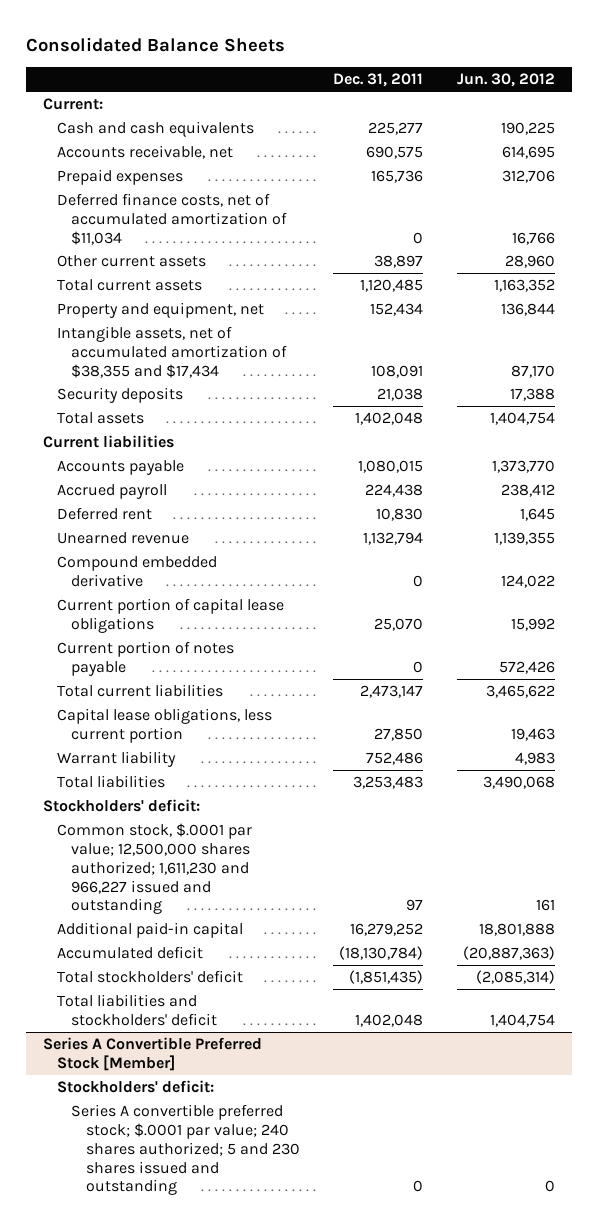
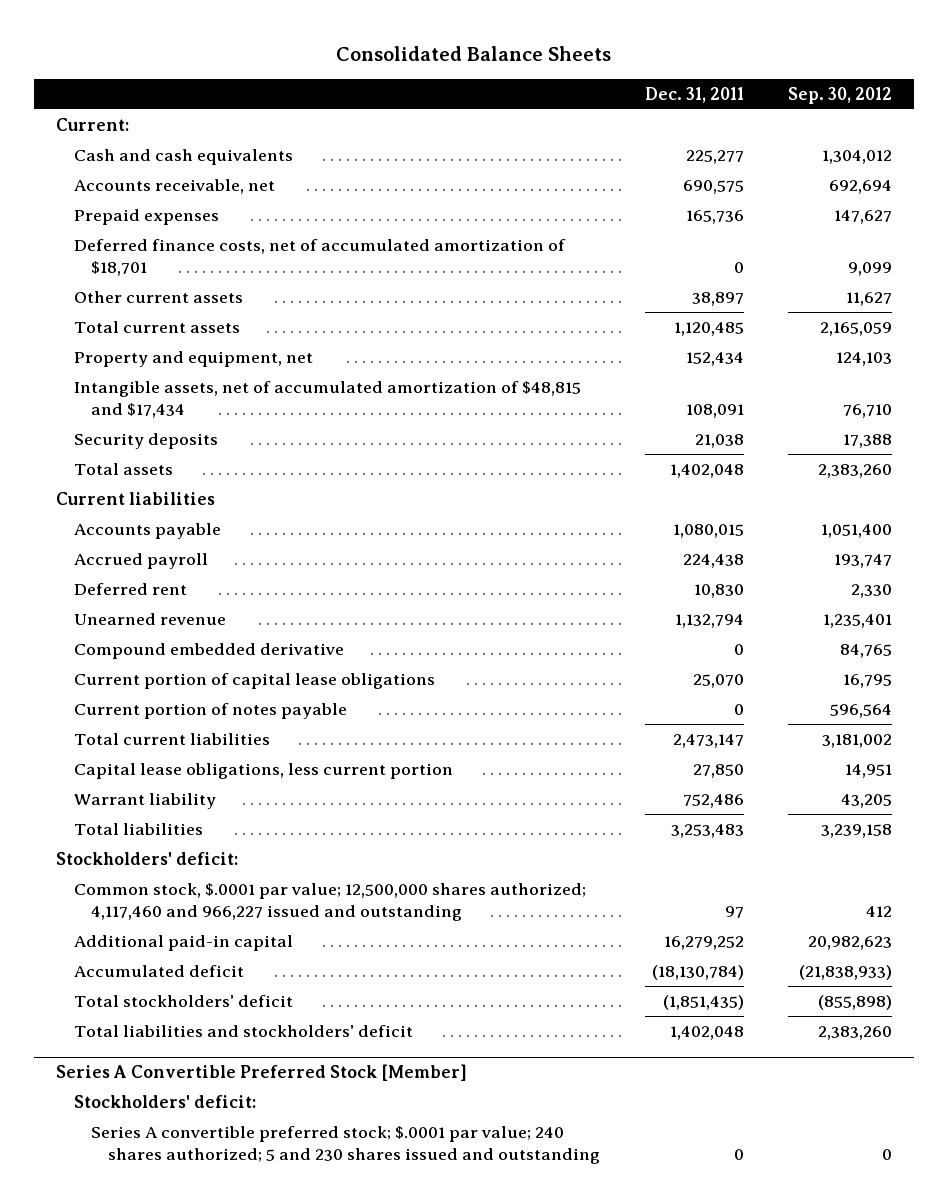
[457,73,556,88] Jun. 30, 2012 -> none
none -> [787,86,892,104] Sep. 30, 2012
[57,192,288,245] Deferred finance costs, net of accumulated amortization of $11,034 -> [73,238,566,277] Deferred finance costs, net of accumulated amortization of $18,701
[57,325,288,378] Intangible assets, net of accumulated amortization of $38,355 and $17,434 -> [73,380,581,419] Intangible assets, net of accumulated amortization of $48,815 and $17,434
[57,822,253,915] Common stock, $.0001 par value; 12,500,000 shares authorized; 1,611,230 and 966,227 issued and outstanding -> [73,882,586,922] Common stock, $.0001 par value; 12,500,000 shares authorized; 4,117,460 and 966,227 issued and outstanding

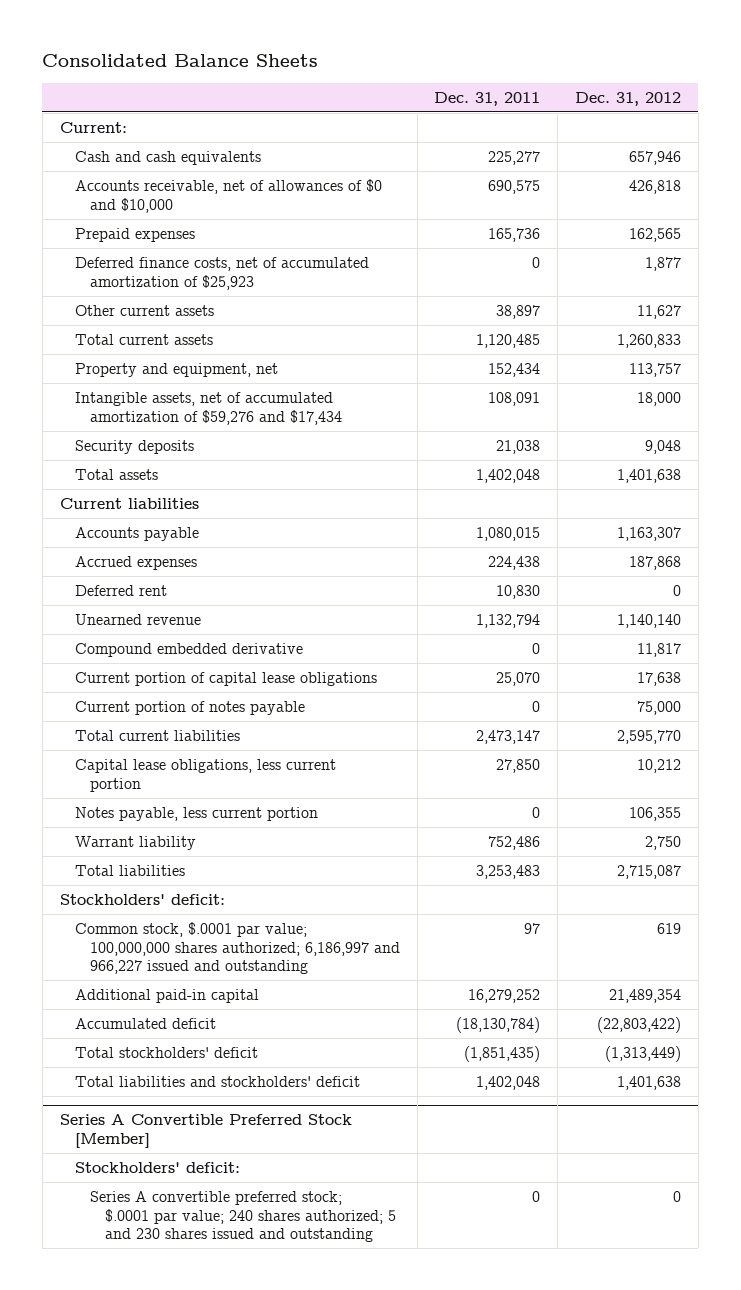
[787,86,892,104] Sep. 30, 2012 -> none
none -> [574,91,681,106] Dec. 31, 2012
[73,178,275,194] Accounts receivable, net -> [74,178,382,213] Accounts receivable, net of allowances of $0 and $10,000
[73,238,566,277] Deferred finance costs, net of accumulated amortization of $18,701 -> [74,256,369,290] Deferred finance costs, net of accumulated amortization of $25,923
[73,380,581,419] Intangible assets, net of accumulated amortization of $48,815 and $17,434 -> [74,391,342,425] Intangible assets, net of accumulated amortization of $59,276 and $17,434
[73,552,208,569] Accrued payroll -> [74,555,197,570] Accrued expenses
none -> [74,806,318,821] Notes payable, less current portion
[73,882,586,922] Common stock, $.0001 par value; 12,500,000 shares authorized; 4,117,460 and 966,227 issued and outstanding -> [74,921,400,975] Common stock, $.0001 par value; 100,000,000 shares authorized; 6,186,997 and 966,227 issued and outstanding

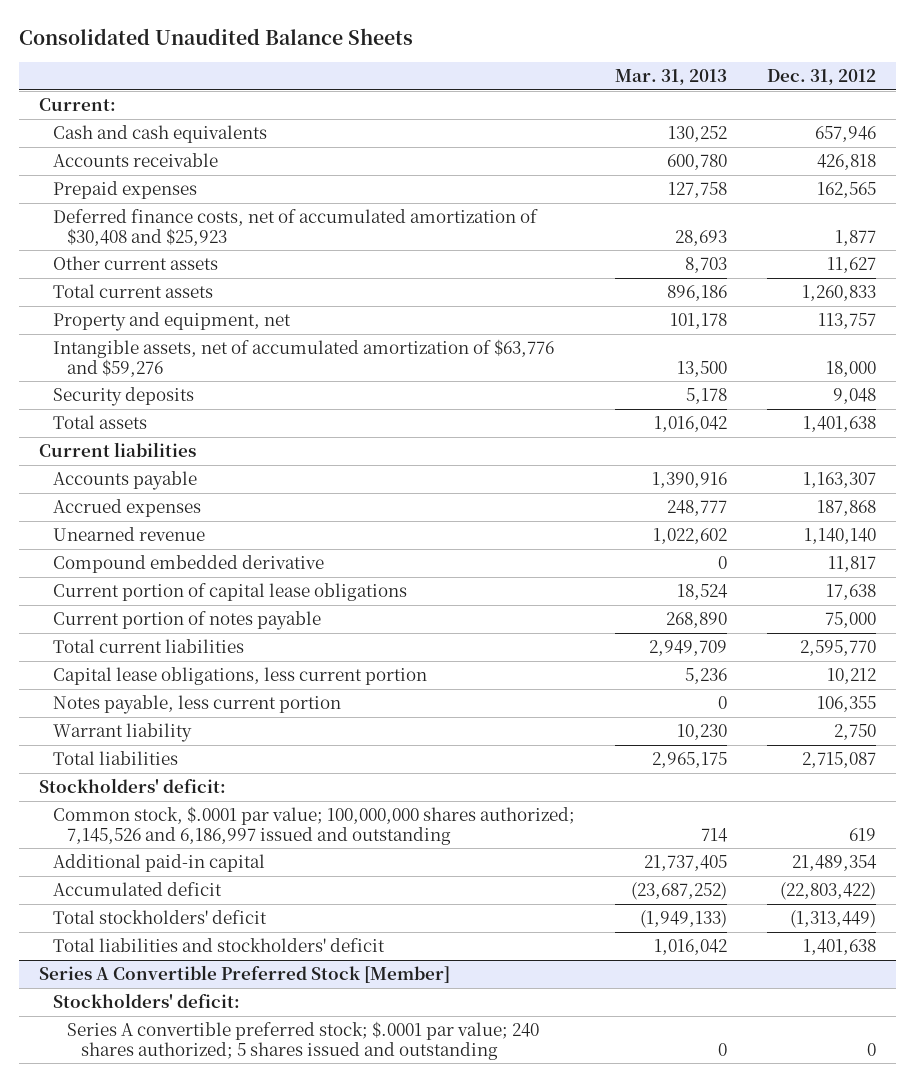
[42,54,319,68] Consolidated Balance Sheets -> [19,28,414,46] Consolidated Unaudited Balance Sheets
[434,91,541,106] Dec. 31, 2011 -> none
none -> [615,68,728,85] Mar. 31, 2013
[74,178,382,213] Accounts receivable, net of allowances of $0 and $10,000 -> [53,152,219,167] Accounts receivable
[74,256,369,290] Deferred finance costs, net of accumulated amortization of $25,923 -> [53,208,539,246] Deferred finance costs, net of accumulated amortization of $30,408 and $25,923
[74,391,342,425] Intangible assets, net of accumulated amortization of $59,276 and $17,434 -> [53,338,555,377] Intangible assets, net of accumulated amortization of $63,776 and $59,276
[74,584,167,596] Deferred rent -> none
[74,921,400,975] Common stock, $.0001 par value; 100,000,000 shares authorized; 6,186,997 and 966,227 issued and outstanding -> [53,805,576,845] Common stock, $.0001 par value; 100,000,000 shares authorized; 7,145,526 and 6,186,997 issued and outstanding
[89,1190,397,1243] Series A convertible preferred stock; $.0001 par value; 240 shares authorized; 5 and 230 shares issued and outstanding -> [66,1020,539,1060] Series A convertible preferred stock; $.0001 par value; 240 shares authorized; 5 shares issued and outstanding

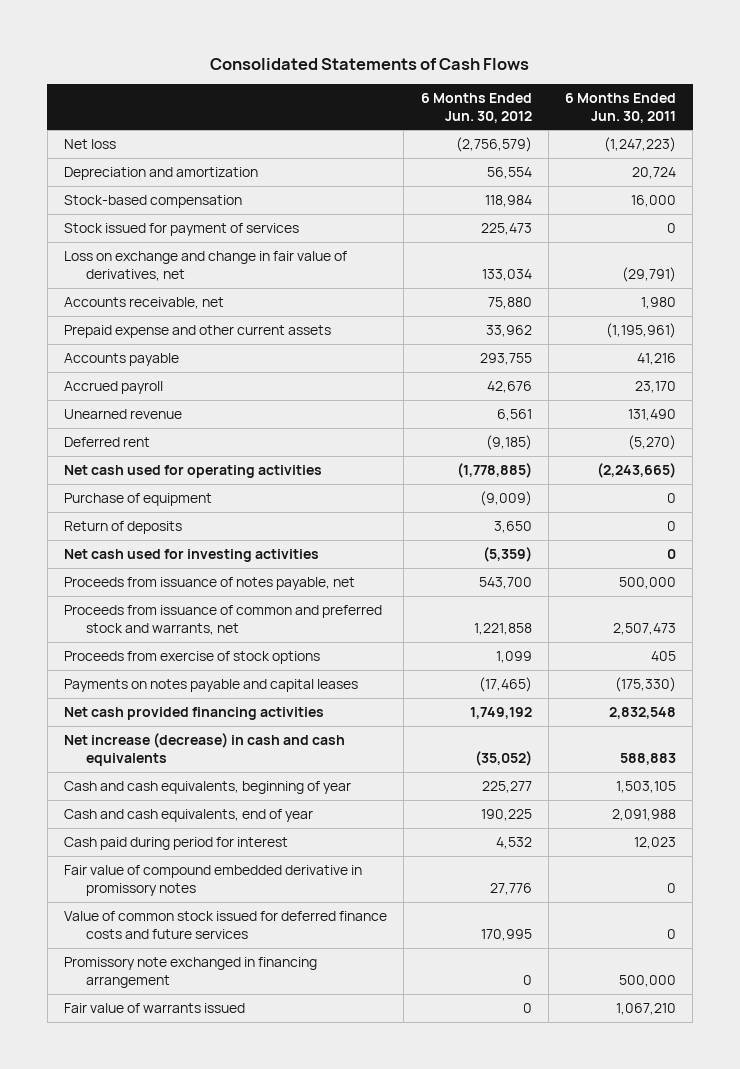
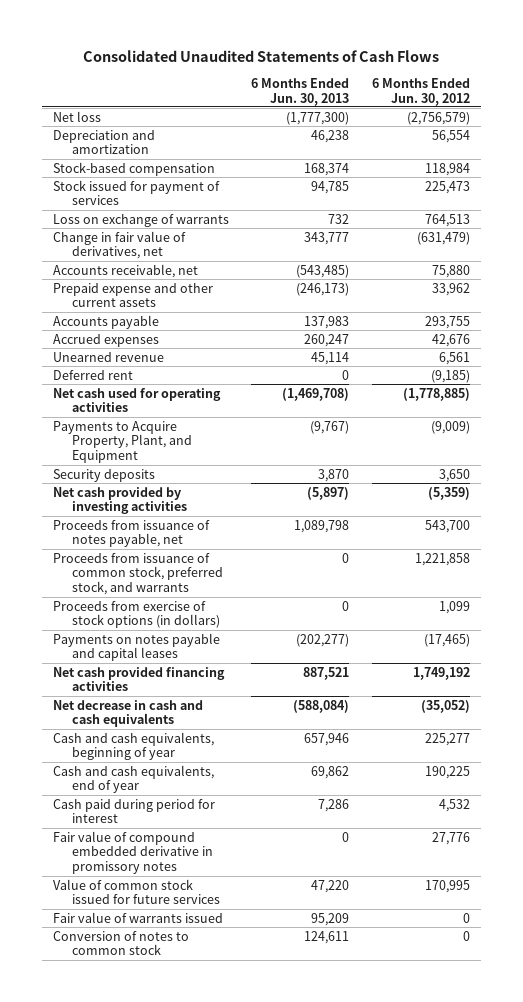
[210,57,530,70] Consolidated Statements of Cash Flows -> [83,49,440,62] Consolidated Unaudited Statements of Cash Flows
[565,92,677,123] 6 Months Ended Jun. 30, 2011 -> none
none -> [251,77,350,106] 6 Months Ended Jun. 30, 2013
none -> [53,213,230,227] Loss on exchange of warrants
[64,250,348,281] Loss on exchange and change in fair value of derivatives, net -> [53,230,187,260] Change in fair value of derivatives, net
[481,268,532,281] 133,034 -> [416,231,470,245] (631,479)
[64,380,164,394] Accrued payroll -> [53,333,160,347] Accrued expenses
[64,492,213,506] Purchase of equipment -> [53,420,193,464] Payments to Acquire Property, Plant, and Equipment
[64,520,183,534] Return of deposits -> [53,468,156,482] Security deposits
[64,548,320,562] Net cash used for investing activities -> [53,486,188,515] Net cash provided by investing activities
[64,604,383,635] Proceeds from issuance of common and preferred stock and warrants, net -> [53,552,224,596] Proceeds from issuance of common stock, preferred stock, and warrants
[64,650,321,664] Proceeds from exercise of stock options -> [53,600,221,629] Proceeds from exercise of stock options (in dollars)
[64,732,346,766] Net increase (decrease) in cash and cash equivalents -> [53,699,204,728] Net decrease in cash and cash equivalents
[64,956,318,988] Promissory note exchanged in financing arrangement -> none
[64,910,388,939] Value of common stock issued for deferred finance costs and future services -> [53,878,221,905] Value of common stock issued for future services
none -> [53,930,190,956] Conversion of notes to common stock

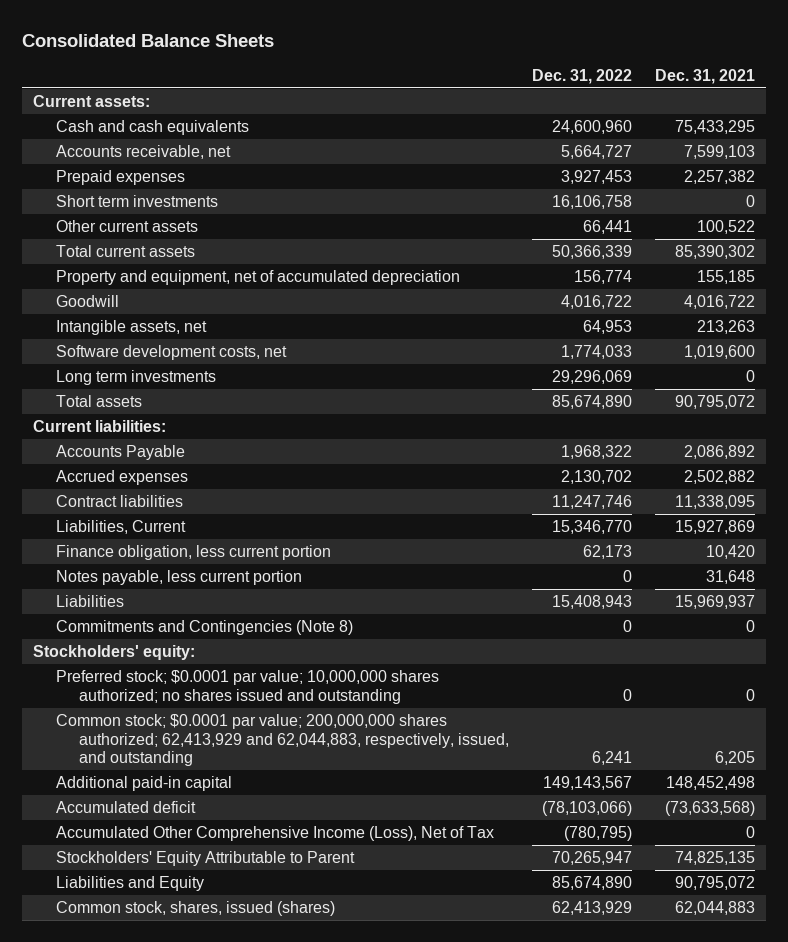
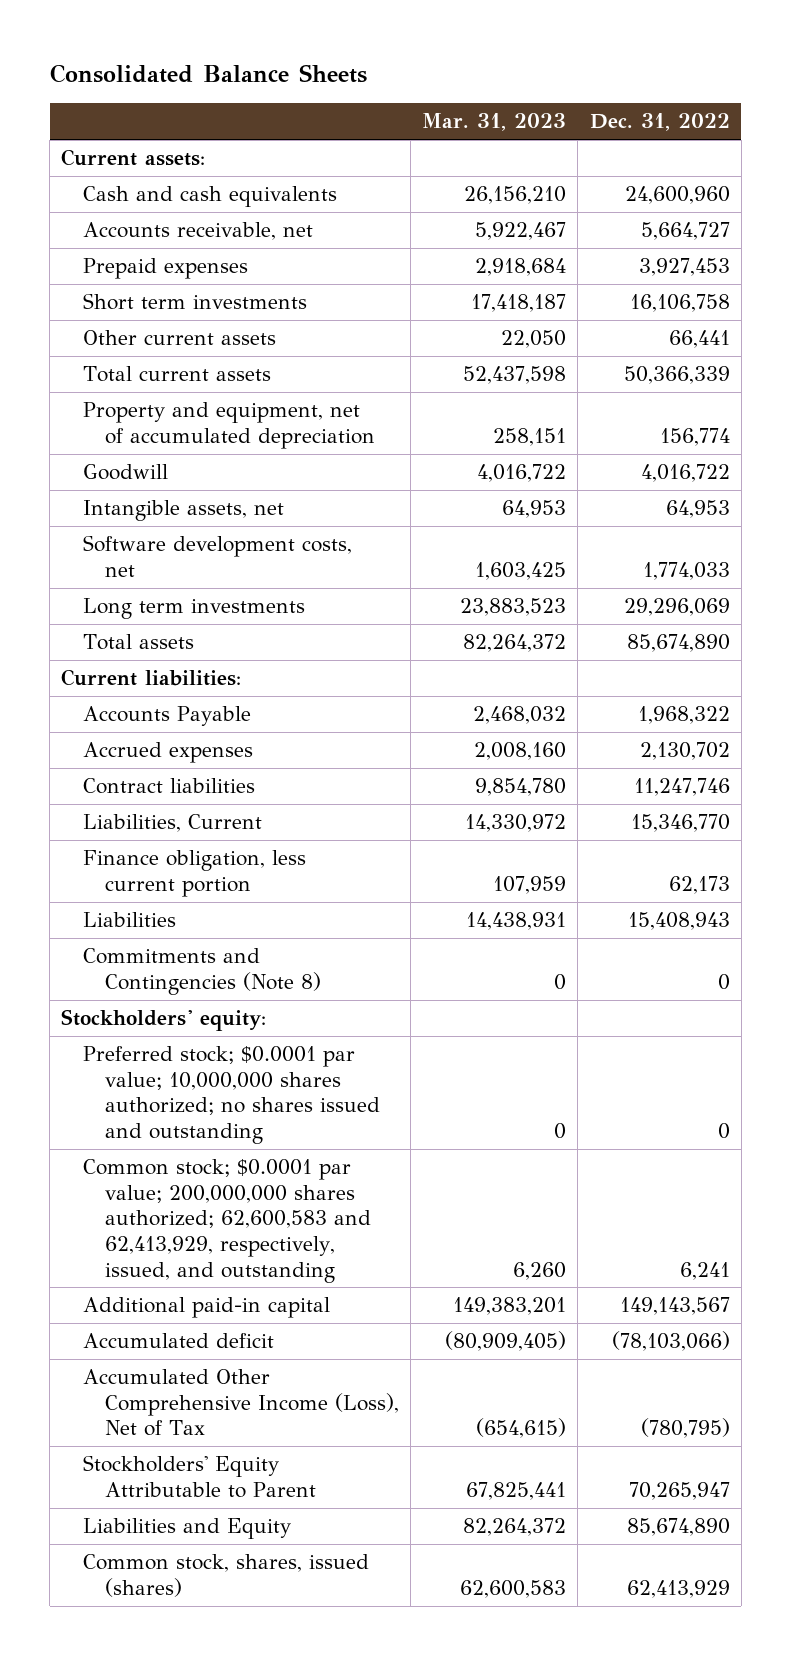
[654,68,755,84] Dec. 31, 2021 -> none
none -> [422,113,567,132] Mar. 31, 2023
[55,570,302,586] Notes payable, less current portion -> none
[55,714,509,767] Common stock; $0.0001 par value; 200,000,000 shares authorized; 62,413,929 and 62,044,883, respectively, issued, and outstanding -> [83,1159,372,1283] Common stock; $0.0001 par value; 200,000,000 shares authorized; 62,600,583 and 62,413,929, respectively, issued, and outstanding

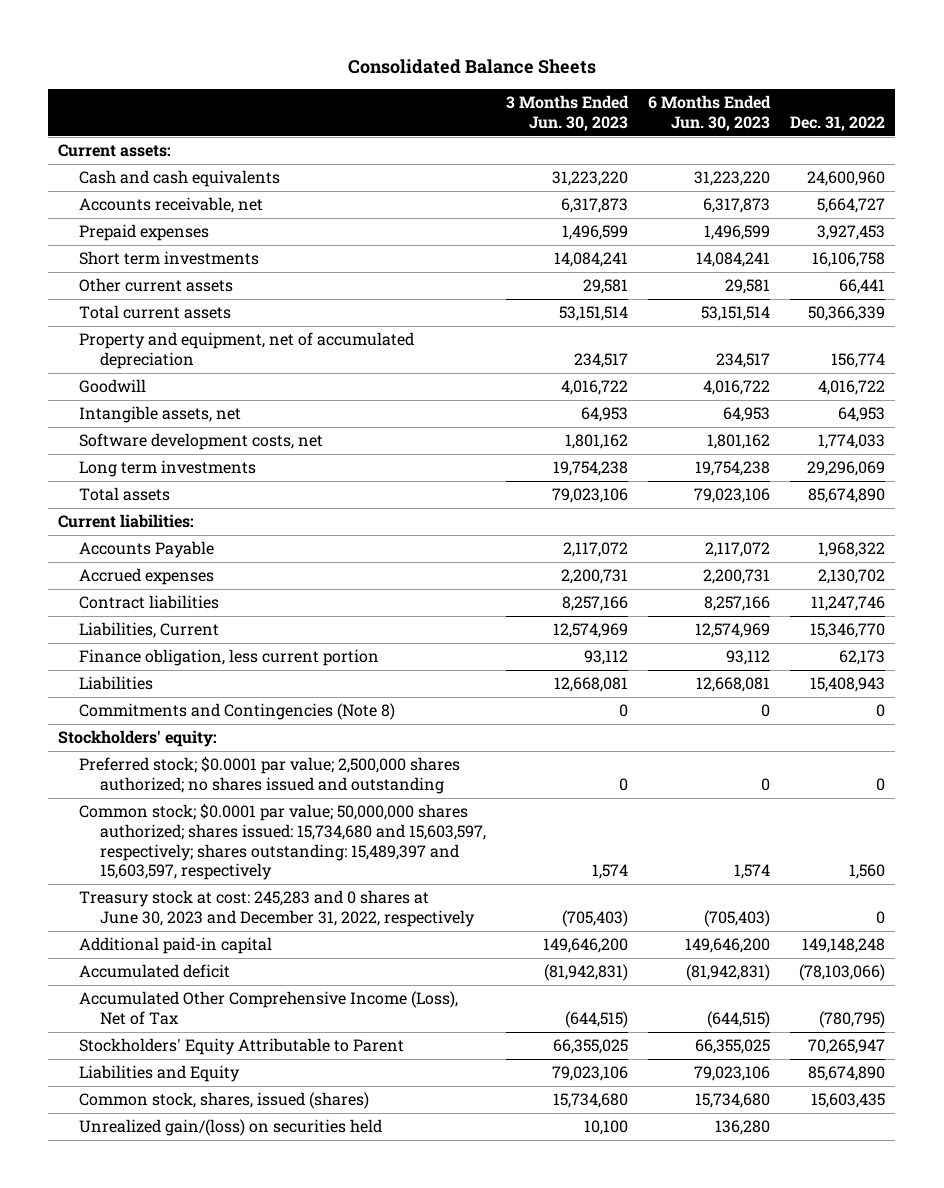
[422,113,567,132] Mar. 31, 2023 -> none
none -> [506,95,630,131] 3 Months Ended Jun. 30, 2023
none -> [648,95,772,131] 6 Months Ended Jun. 30, 2023
[83,1046,381,1144] Preferred stock; $0.0001 par value; 10,000,000 shares authorized; no shares issued and outstanding -> [79,756,461,795] Preferred stock; $0.0001 par value; 2,500,000 shares authorized; no shares issued and outstanding
[83,1159,372,1283] Common stock; $0.0001 par value; 200,000,000 shares authorized; 62,600,583 and 62,413,929, respectively, issued, and outstanding -> [79,803,487,881] Common stock; $0.0001 par value; 50,000,000 shares authorized; shares issued: 15,734,680 and 15,603,597, respectively; shares outstanding: 15,489,397 and 15,603,597, respectively
[679,1261,730,1280] 6,241 -> [849,864,886,880] 1,560
none -> [79,890,476,928] Treasury stock at cost: 245,283 and 0 shares at June 30, 2023 and December 31, 2022, respectively
[619,1297,730,1316] 149,143,567 -> [802,938,886,954] 149,148,248
[626,1579,730,1598] 62,413,929 -> [811,1093,886,1109] 15,603,435
none -> [79,1119,383,1137] Unrealized gain/(loss) on securities held

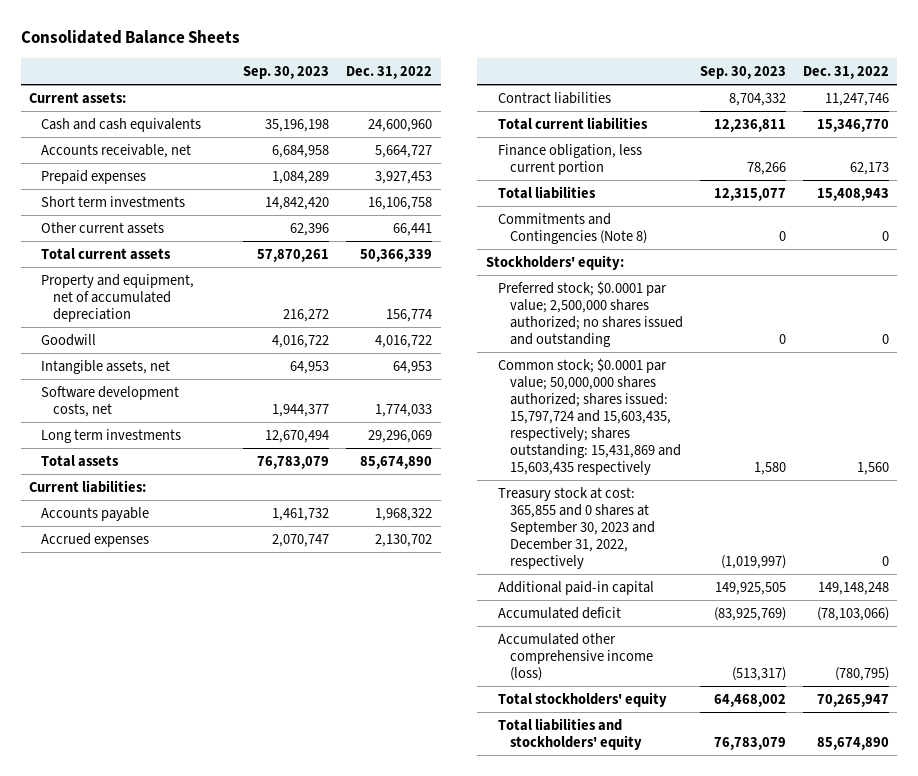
[506,95,630,131] 3 Months Ended Jun. 30, 2023 -> none
[648,95,772,131] 6 Months Ended Jun. 30, 2023 -> none
none -> [243,66,330,80] Sep. 30, 2023
[79,541,215,559] Accounts Payable -> [41,506,150,521] Accounts payable
[79,622,220,639] Liabilities, Current -> [497,116,648,130] Total current liabilities
[79,676,154,691] Liabilities -> [497,185,596,199] Total liabilities
[79,803,487,881] Common stock; $0.0001 par value; 50,000,000 shares authorized; shares issued: 15,734,680 and 15,603,597, respectively; shares outstanding: 15,489,397 and 15,603,597, respectively -> [497,357,681,475] Common stock; $0.0001 par value; 50,000,000 shares authorized; shares issued: 15,797,724 and 15,603,435, respectively; shares outstanding: 15,431,869 and 15,603,435 respectively
[79,890,476,928] Treasury stock at cost: 245,283 and 0 shares at June 30, 2023 and December 31, 2022, respectively -> [497,486,655,569] Treasury stock at cost: 365,855 and 0 shares at September 30, 2023 and December 31, 2022, respectively
[79,1092,370,1110] Common stock, shares, issued (shares) -> none
[79,1119,383,1137] Unrealized gain/(loss) on securities held -> none
[79,991,459,1026] Accumulated Other Comprehensive Income (Loss), Net of Tax -> [497,632,653,681] Accumulated other comprehensive income (loss)
[79,1038,405,1056] Stockholders' Equity Attributable to Parent -> [497,691,667,707] Total stockholders' equity
[79,1065,241,1083] Liabilities and Equity -> [497,717,642,750] Total liabilities and stockholders' equity

